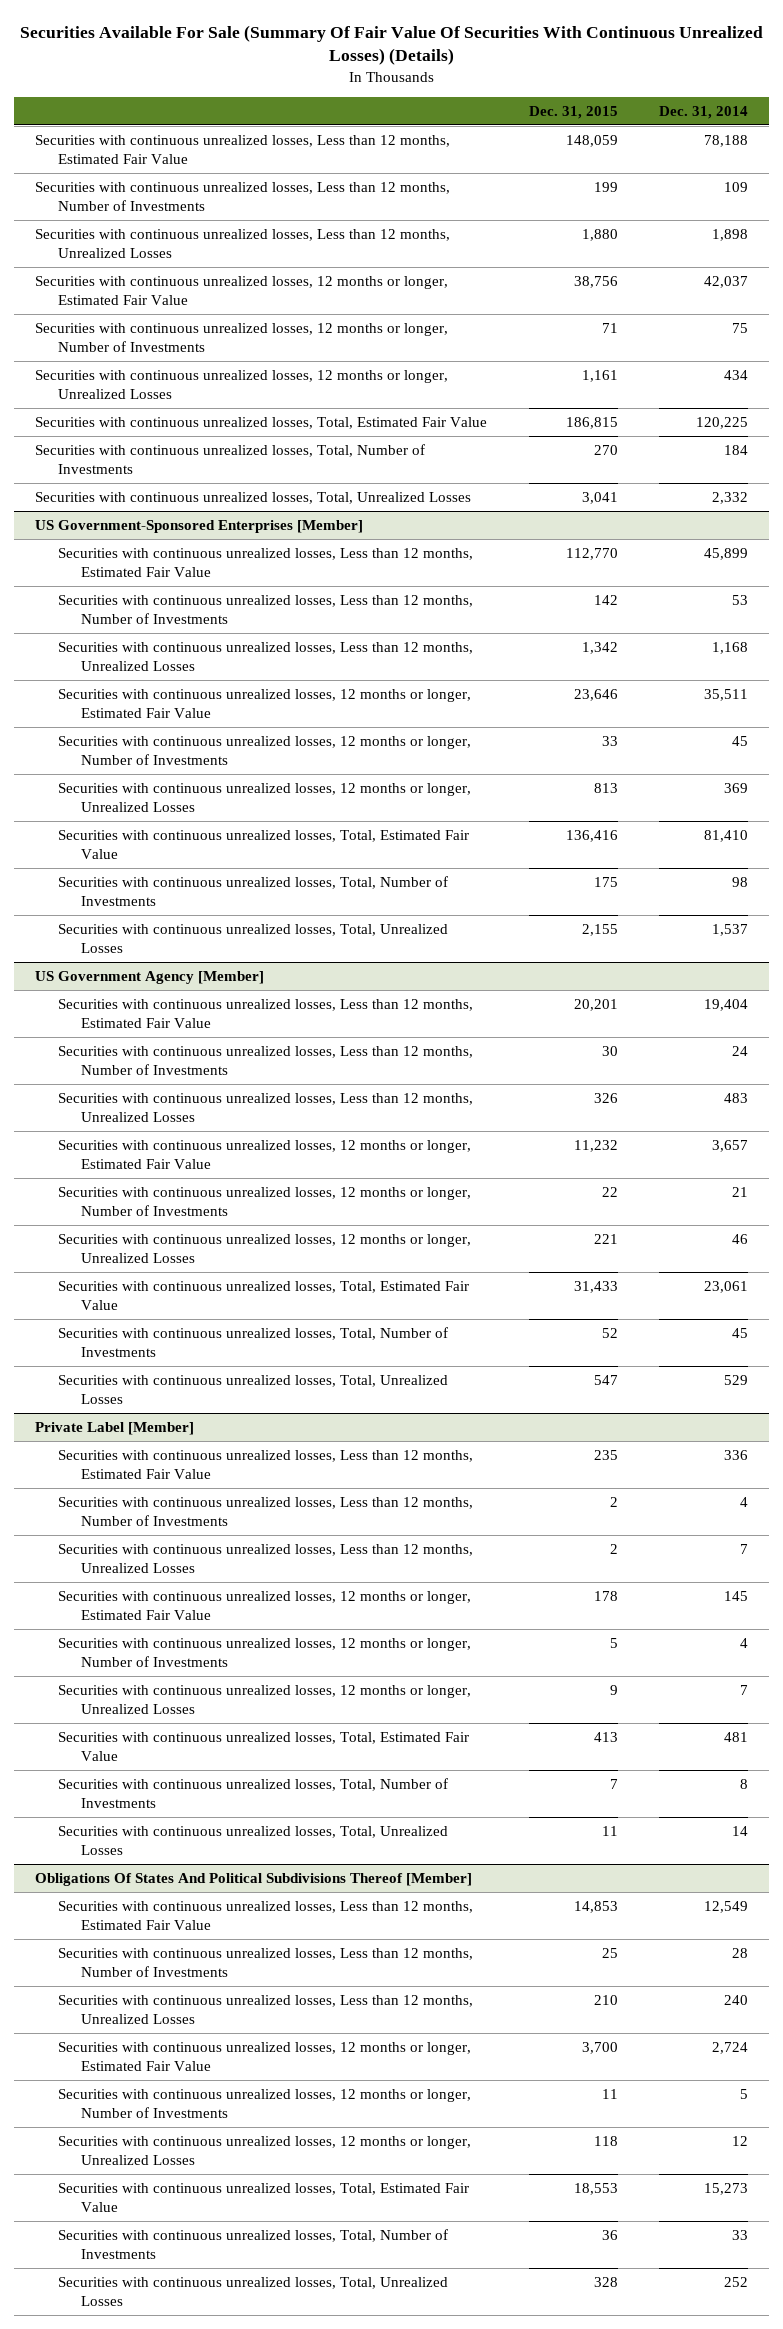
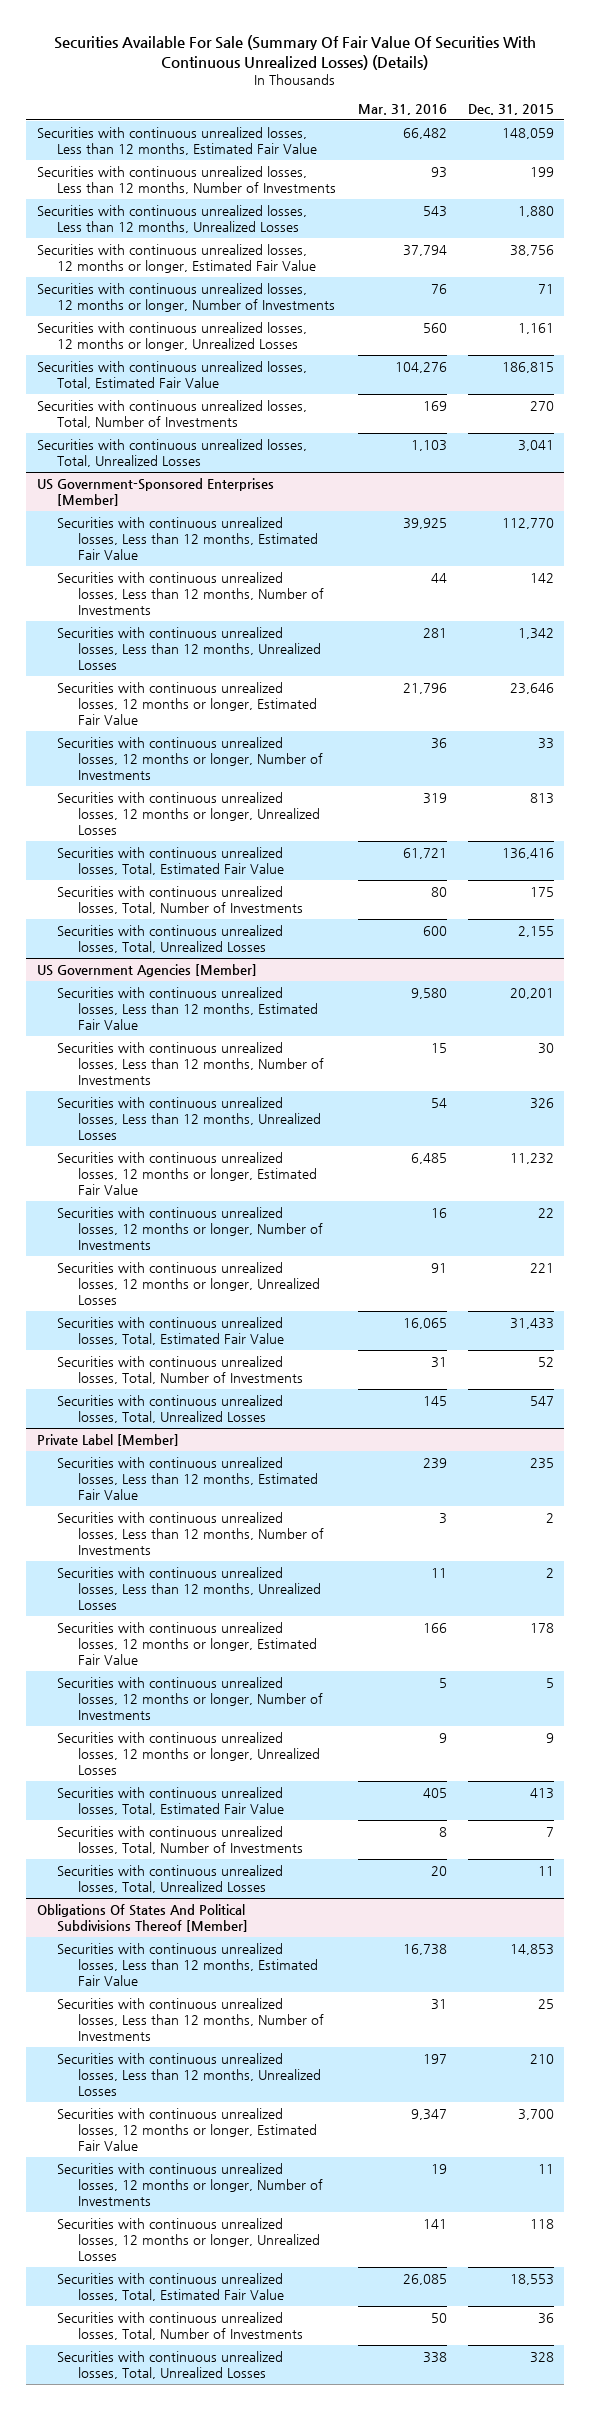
[659,105,749,119] Dec. 31, 2014 -> none
none -> [357,104,447,116] Mar. 31, 2016
[35,970,265,984] US Government Agency [Member] -> [37,963,258,977] US Government Agencies [Member]

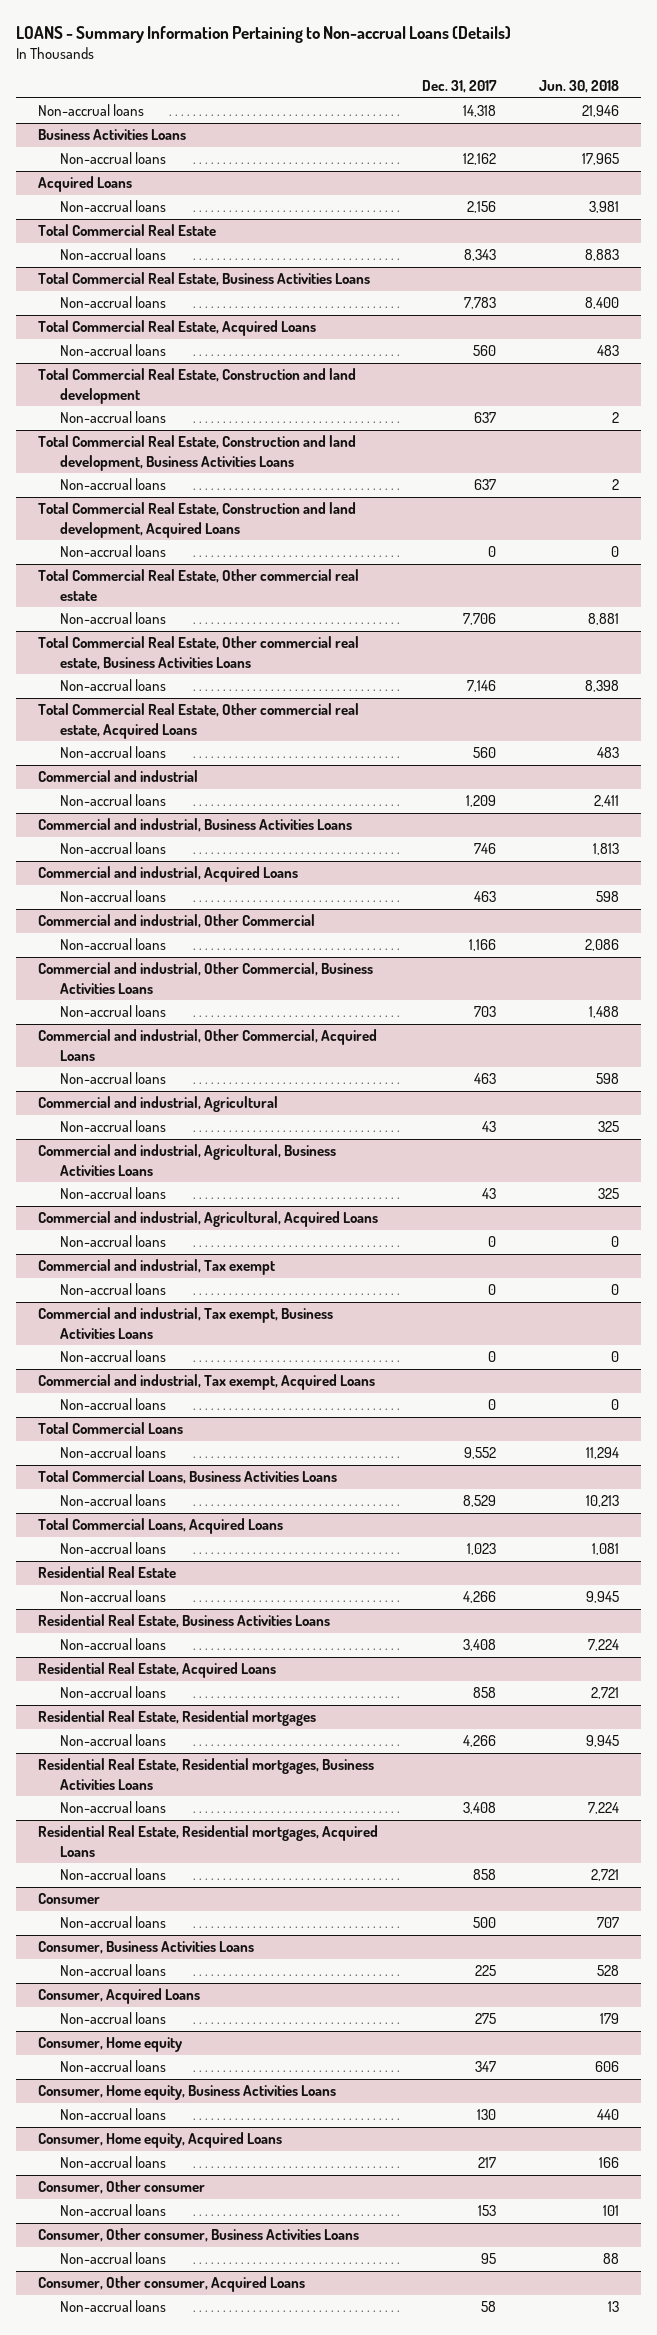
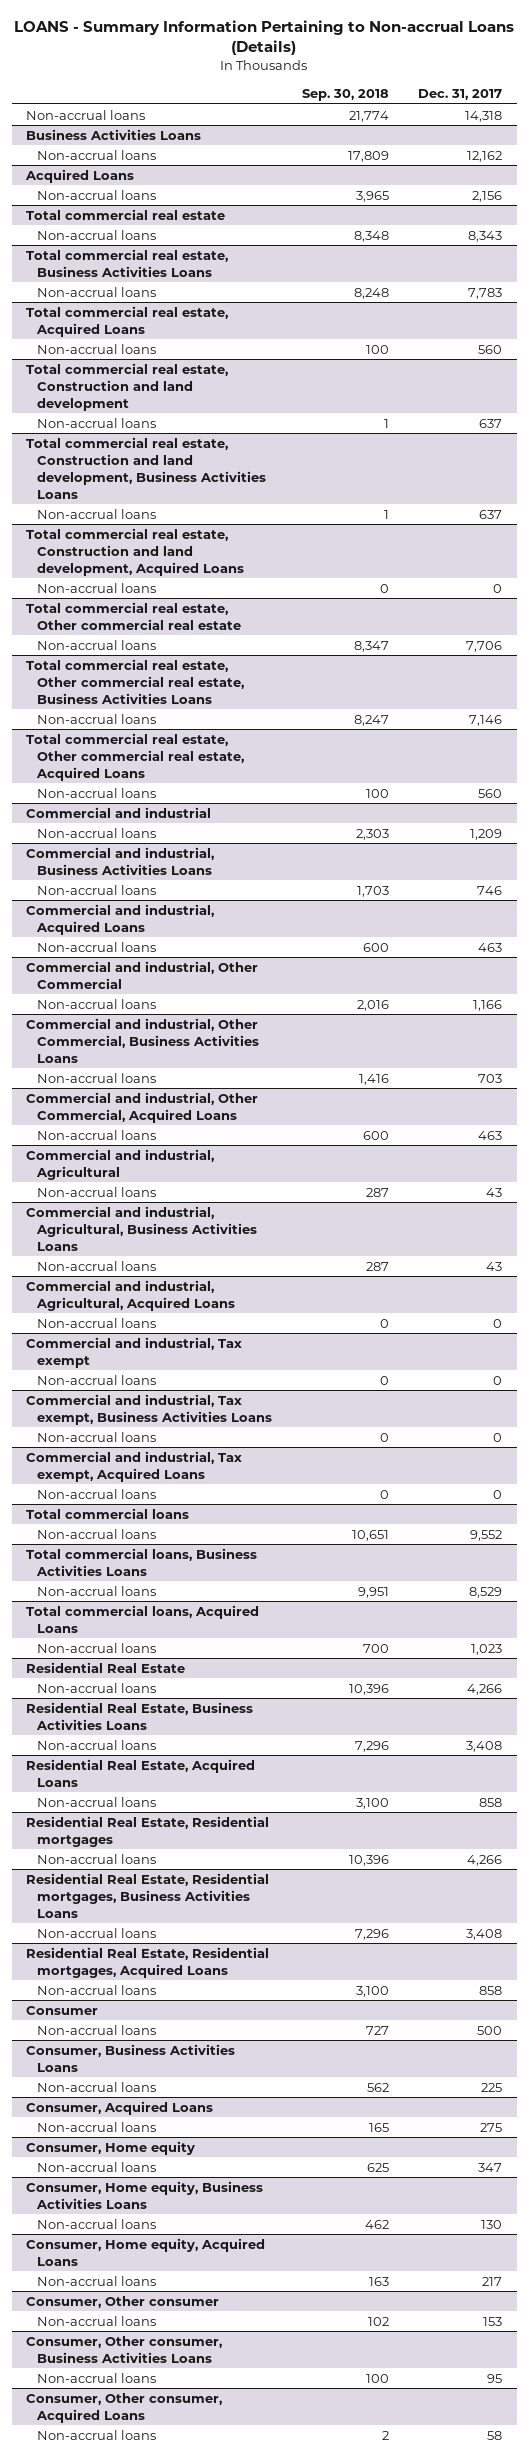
[539,80,620,94] Jun. 30, 2018 -> none
none -> [301,89,389,102] Sep. 30, 2018
[37,224,216,237] Total Commercial Real Estate -> [26,208,226,220] Total commercial real estate
[37,272,370,287] Total Commercial Real Estate, Business Activities Loans -> [26,248,229,277] Total commercial real estate, Business Activities Loans
[37,320,316,337] Total Commercial Real Estate, Acquired Loans -> [26,305,229,337] Total commercial real estate, Acquired Loans
[37,368,356,404] Total Commercial Real Estate, Construction and land development -> [26,362,229,411] Total commercial real estate, Construction and land development
[37,435,356,471] Total Commercial Real Estate, Construction and land development, Business Activities Loans -> [26,436,267,499] Total commercial real estate, Construction and land development, Business Activities Loans
[37,502,356,538] Total Commercial Real Estate, Construction and land development, Acquired Loans -> [26,527,245,576] Total commercial real estate, Construction and land development, Acquired Loans
[37,569,359,601] Total Commercial Real Estate, Other commercial real estate -> [26,601,242,630] Total commercial real estate, Other commercial real estate
[37,636,359,670] Total Commercial Real Estate, Other commercial real estate, Business Activities Loans -> [26,658,245,704] Total commercial real estate, Other commercial real estate, Business Activities Loans
[37,703,359,739] Total Commercial Real Estate, Other commercial real estate, Acquired Loans -> [26,732,245,781] Total commercial real estate, Other commercial real estate, Acquired Loans
[37,1422,183,1435] Total Commercial Loans -> [26,1507,190,1519] Total commercial loans
[37,1470,337,1485] Total Commercial Loans, Business Activities Loans -> [26,1547,258,1576] Total commercial loans, Business Activities Loans
[37,1518,283,1535] Total Commercial Loans, Acquired Loans -> [26,1604,260,1633] Total commercial loans, Acquired Loans

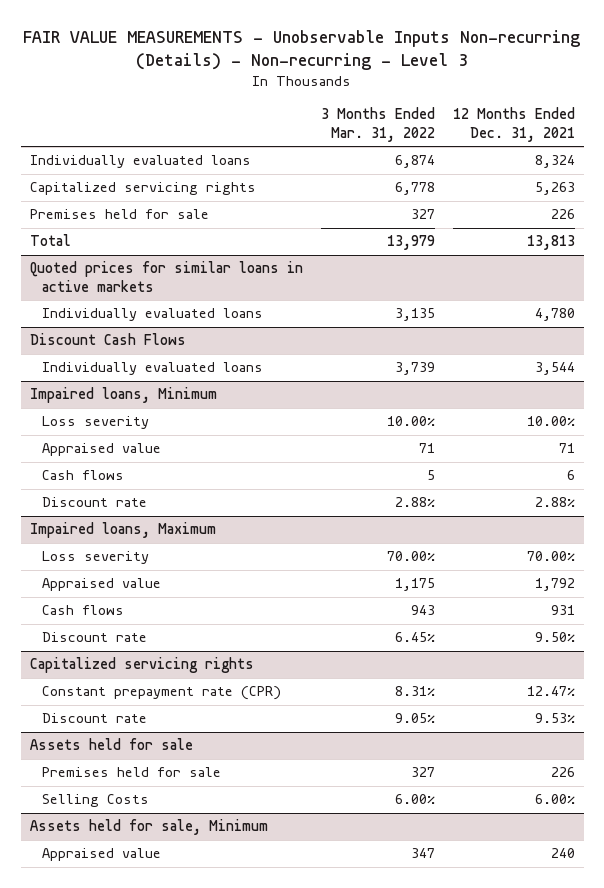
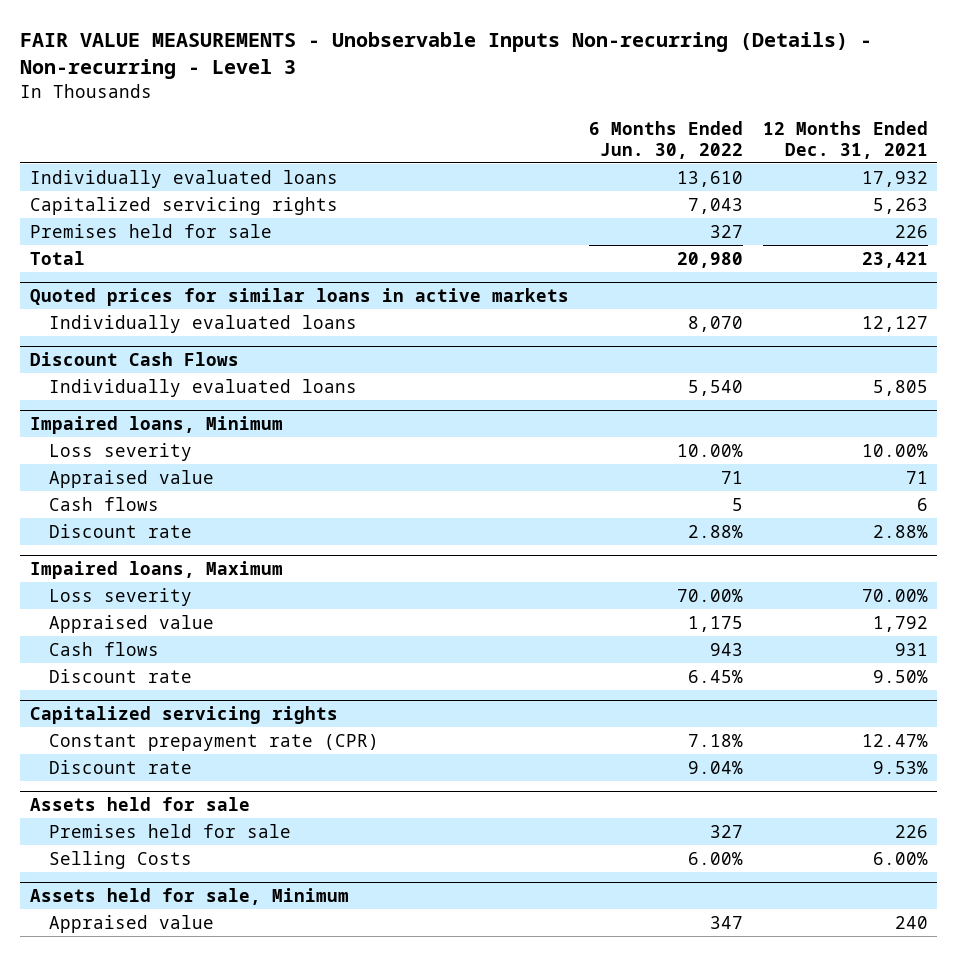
[320,107,435,142] 3 Months Ended Mar. 31, 2022 -> none
none -> [588,120,743,159] 6 Months Ended Jun. 30, 2022
[534,155,575,169] 8,324 -> [861,170,928,187] 17,932
[526,235,575,251] 13,813 -> [861,251,928,268] 23,421
[534,308,575,322] 4,780 -> [861,315,928,332] 12,127
[534,362,575,376] 3,544 -> [872,379,928,396] 5,805

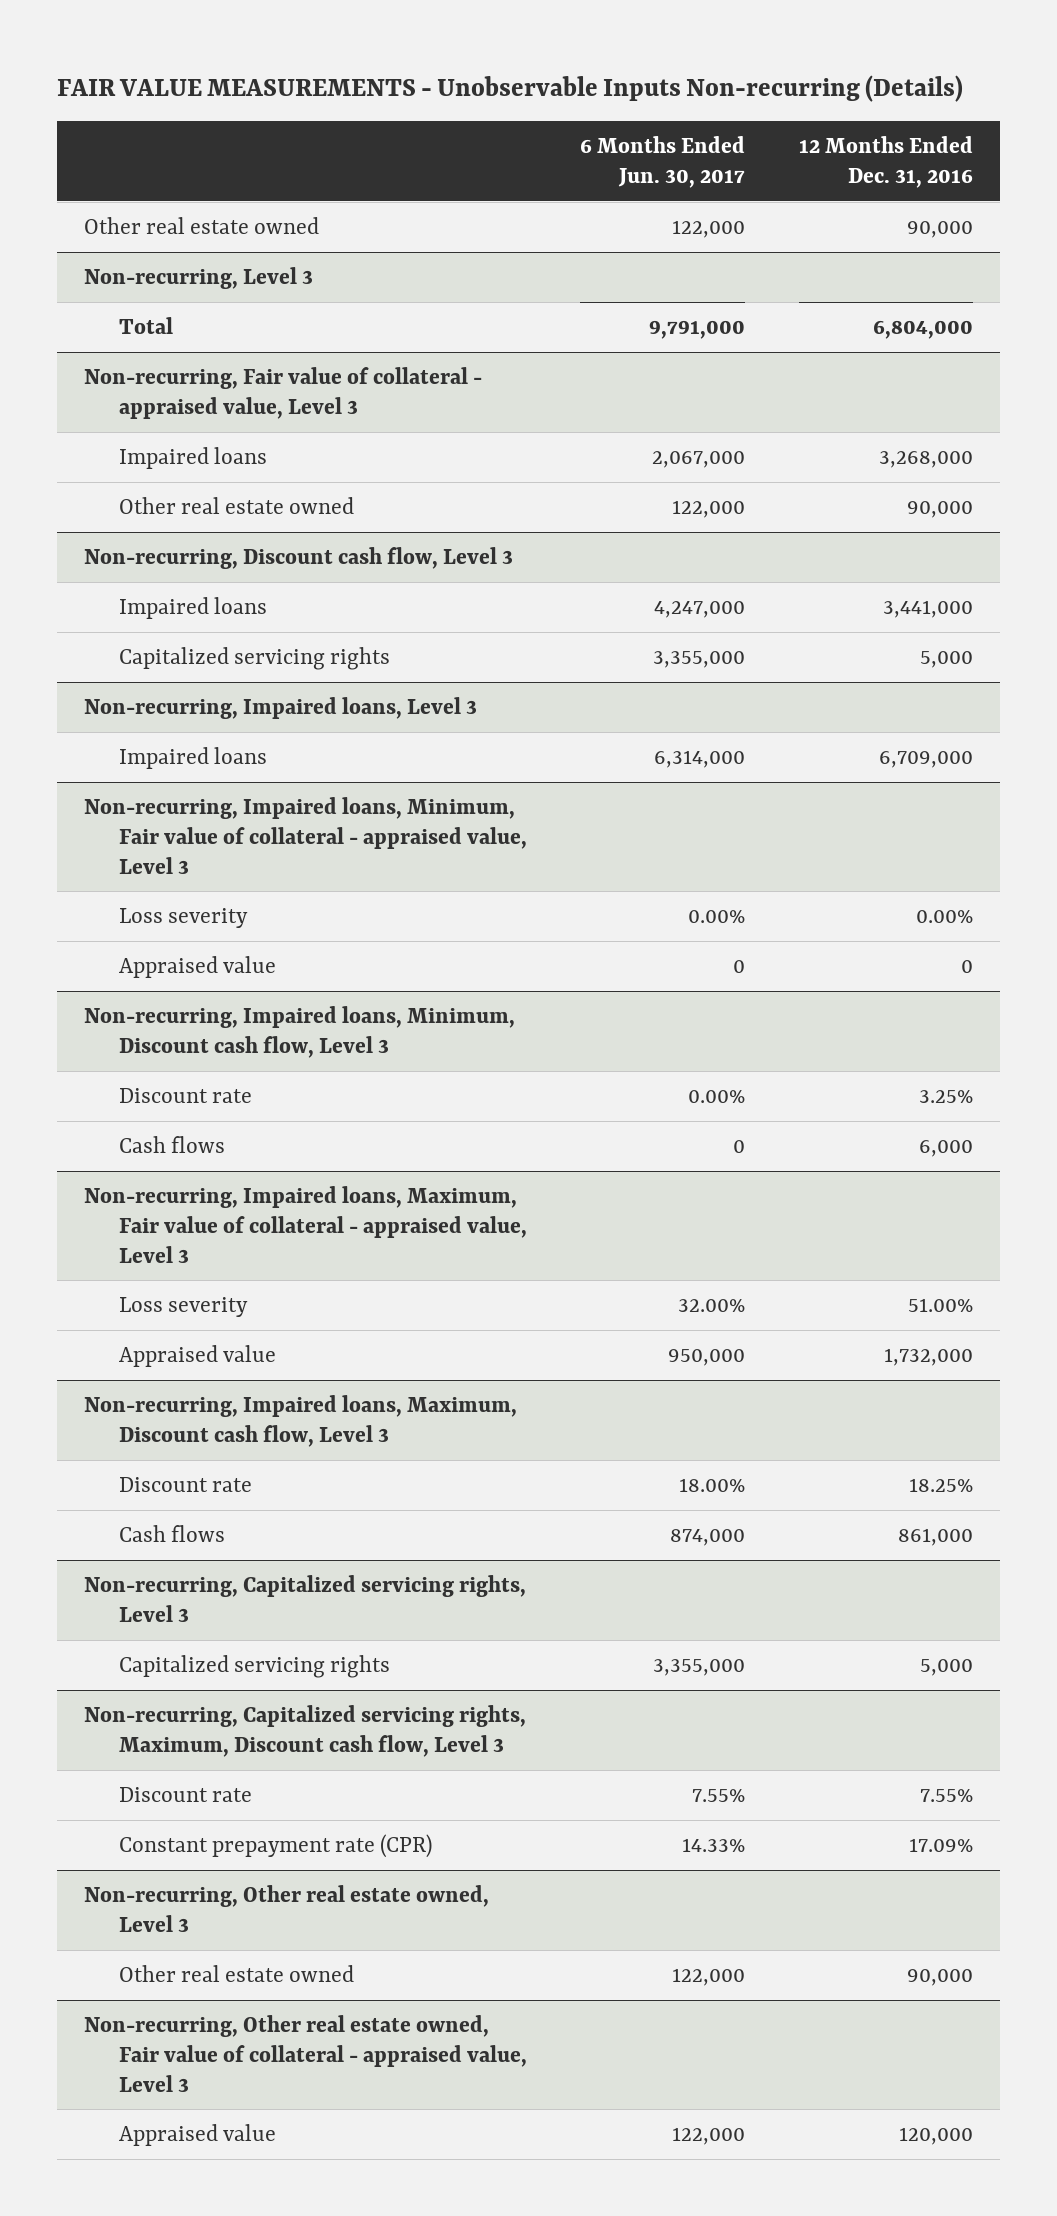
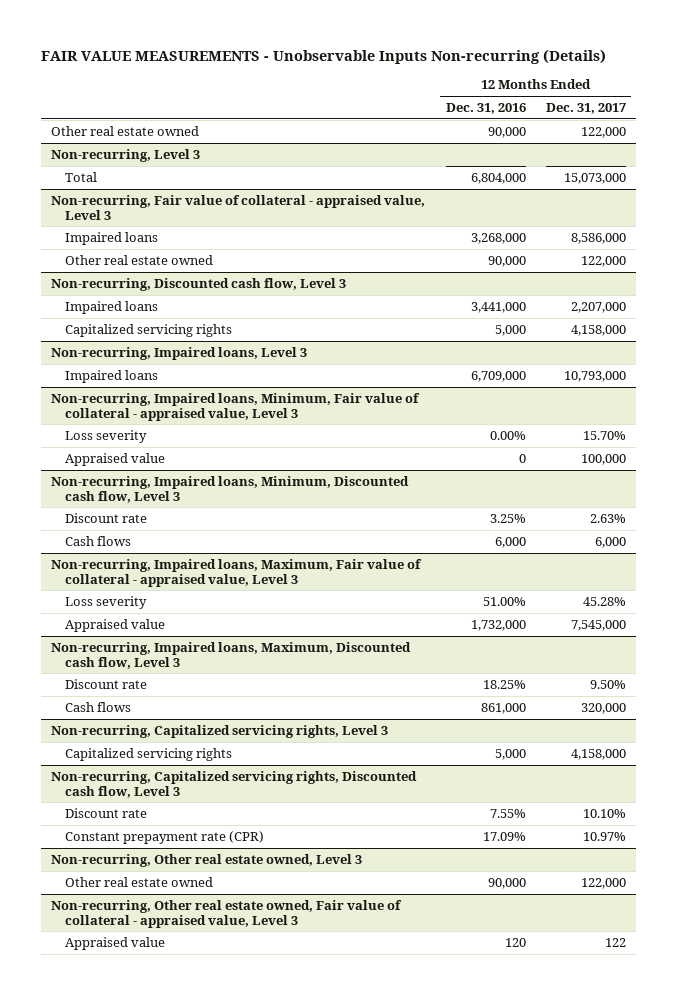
[580,136,746,189] 6 Months Ended Jun. 30, 2017 -> none
none -> [545,102,626,114] Dec. 31, 2017
[83,546,513,569] Non-recurring, Discount cash flow, Level 3 -> [51,277,347,291] Non-recurring, Discounted cash flow, Level 3
[83,1005,515,1058] Non-recurring, Impaired loans, Minimum, Discount cash flow, Level 3 -> [51,475,410,503] Non-recurring, Impaired loans, Minimum, Discounted cash flow, Level 3
[83,1394,517,1447] Non-recurring, Impaired loans, Maximum, Discount cash flow, Level 3 -> [51,641,412,669] Non-recurring, Impaired loans, Maximum, Discounted cash flow, Level 3
[83,1704,526,1757] Non-recurring, Capitalized servicing rights, Maximum, Discount cash flow, Level 3 -> [51,770,418,798] Non-recurring, Capitalized servicing rights, Discounted cash flow, Level 3
[898,2126,973,2145] 120,000 -> [504,937,526,947] 120

